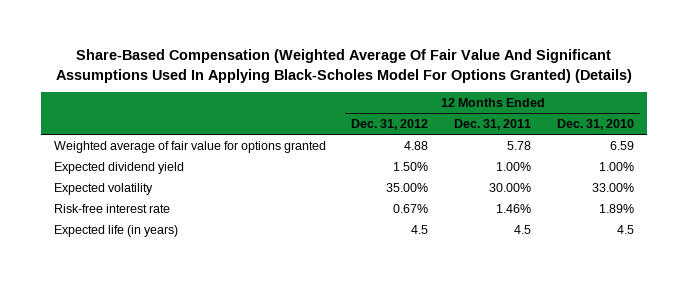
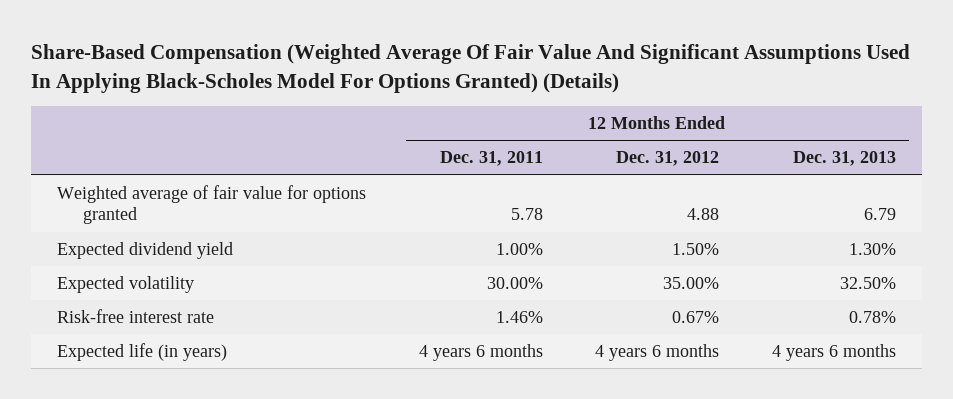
[556,119,634,131] Dec. 31, 2010 -> none
none -> [792,151,896,167] Dec. 31, 2013
[411,224,429,234] 4.5 -> [595,344,720,362] 4 years 6 months
[514,224,532,234] 4.5 -> [418,344,543,362] 4 years 6 months

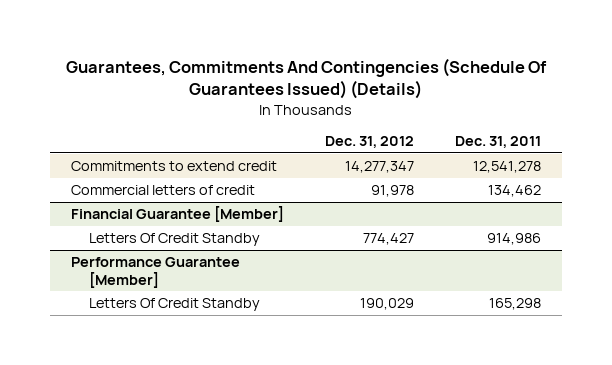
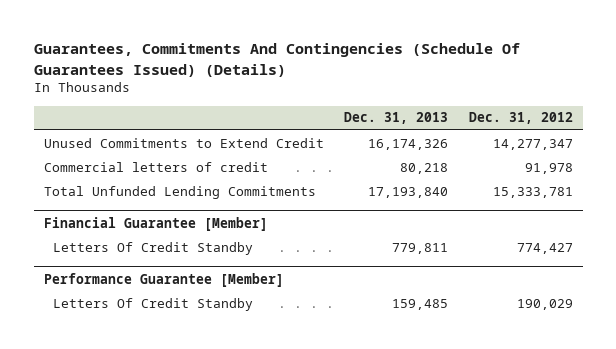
[455,136,542,149] Dec. 31, 2011 -> none
none -> [344,112,449,125] Dec. 31, 2013
[70,161,277,172] Commitments to extend credit -> [43,137,324,148] Unused Commitments to Extend Credit
none -> [43,185,316,199] Total Unfunded Lending Commitments

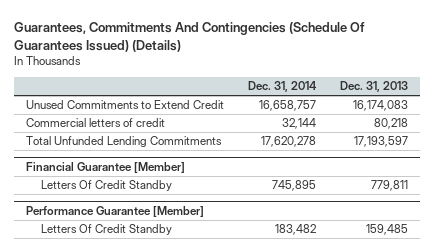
[468,112,573,125] Dec. 31, 2012 -> none
none -> [248,81,318,93] Dec. 31, 2014
[368,138,449,150] 16,174,326 -> [353,100,409,112] 16,174,083
[368,186,449,198] 17,193,840 -> [354,136,409,148] 17,193,597

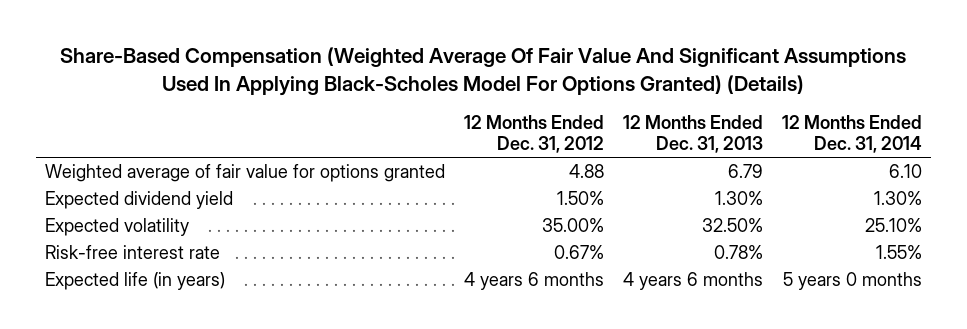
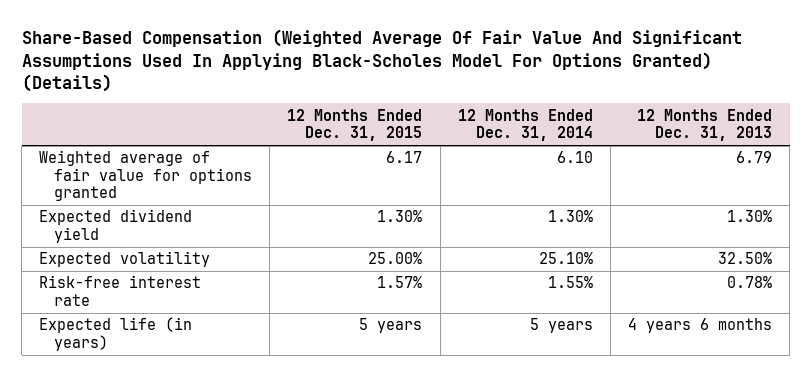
[463,115,604,154] 12 Months Ended Dec. 31, 2012 -> none
none -> [287,108,423,142] 12 Months Ended Dec. 31, 2015
[782,272,922,291] 5 years 0 months -> [529,318,593,334] 5 years

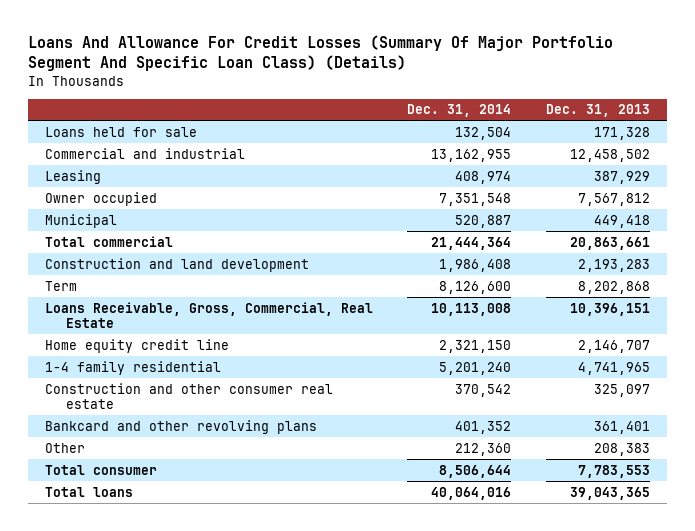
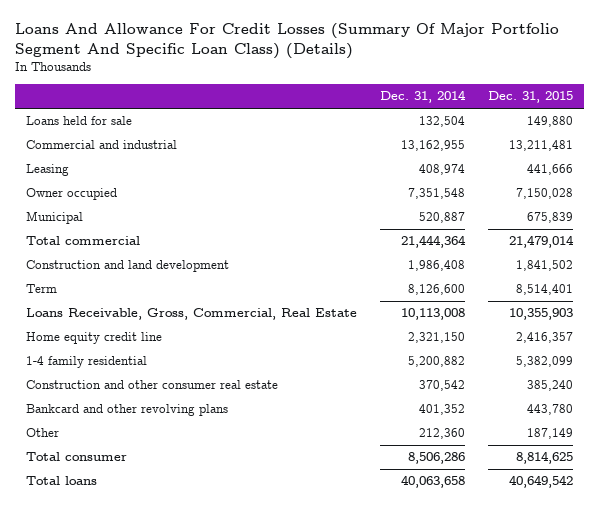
[545,104,650,118] Dec. 31, 2013 -> none
none -> [487,91,573,104] Dec. 31, 2015
[439,361,512,375] 5,201,240 -> [407,356,465,368] 5,200,882
[439,464,512,478] 8,506,644 -> [407,452,465,465] 8,506,286
[431,486,512,500] 40,064,016 -> [400,475,465,489] 40,063,658

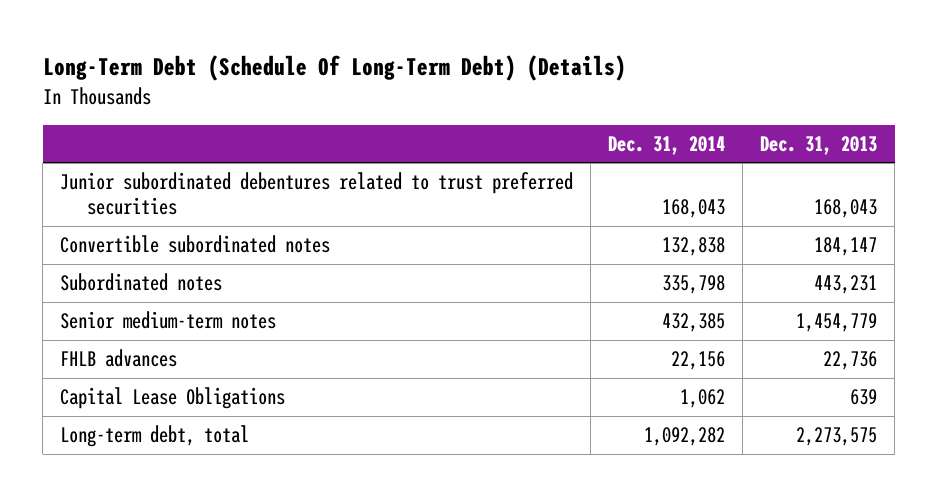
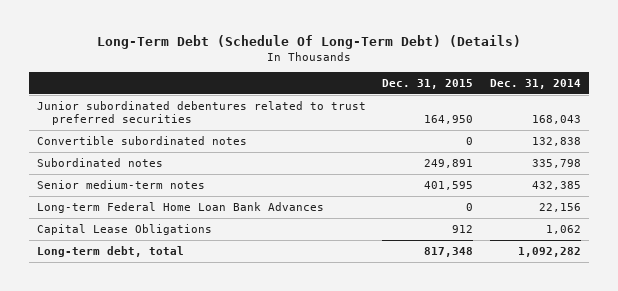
[760,135,878,155] Dec. 31, 2013 -> none
none -> [382,78,474,89] Dec. 31, 2015
[60,349,178,368] FHLB advances -> [36,202,324,214] Long-term Federal Home Loan Bank Advances

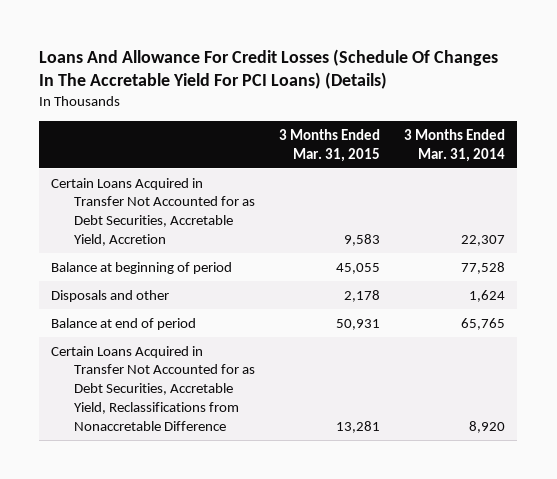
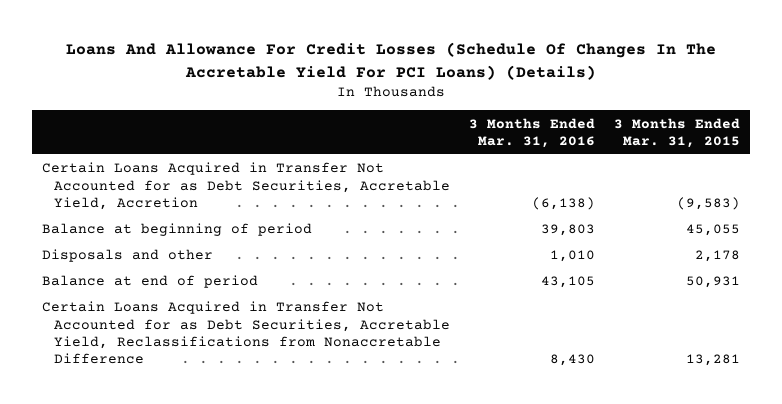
[404,128,506,162] 3 Months Ended Mar. 31, 2014 -> none
none -> [469,117,596,148] 3 Months Ended Mar. 31, 2016
[344,234,381,247] 9,583 -> [677,196,741,210] (9,583)

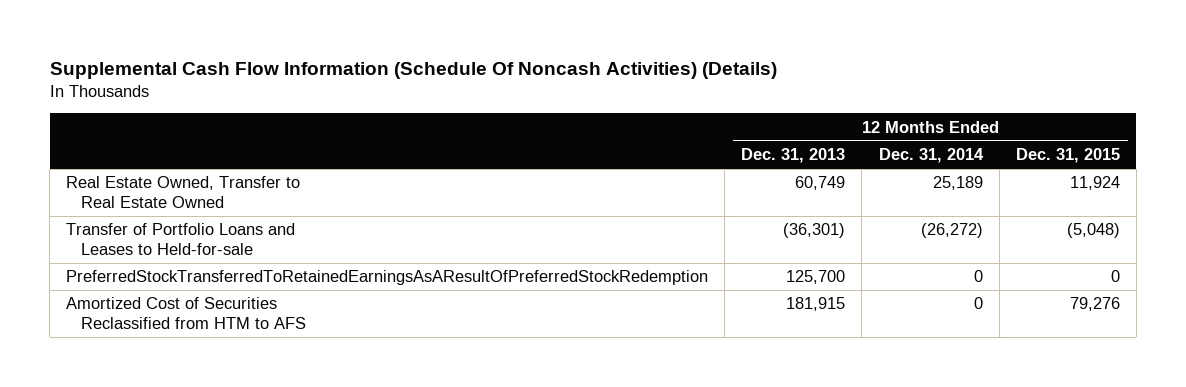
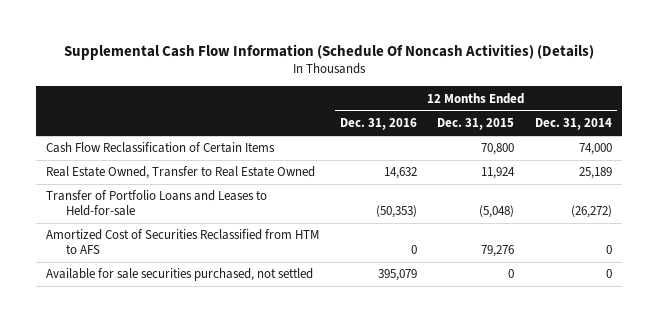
[741,148,846,164] Dec. 31, 2013 -> none
none -> [339,118,417,131] Dec. 31, 2016
none -> [46,142,276,154] Cash Flow Reclassification of Certain Items
[66,270,709,286] PreferredStockTransferredToRetainedEarningsAsAResultOfPreferredStockRedemption -> none
none -> [46,268,314,282] Available for sale securities purchased, not settled

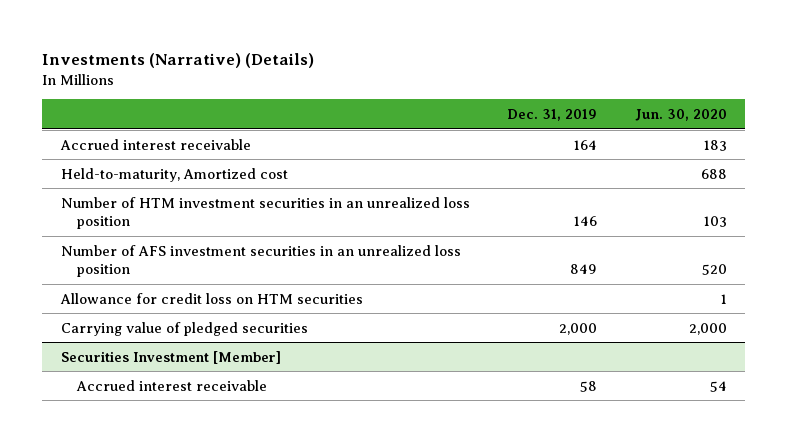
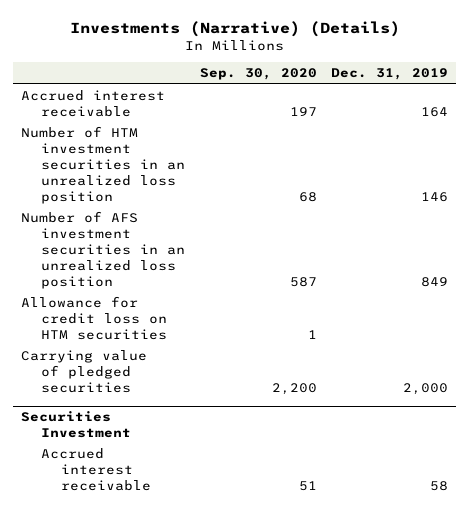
[634,108,727,121] Jun. 30, 2020 -> none
none -> [199,68,317,81] Sep. 30, 2020
[61,167,289,182] Held-to-maturity, Amortized cost -> none
[61,350,282,364] Securities Investment [Member] -> [20,410,131,438] Securities Investment

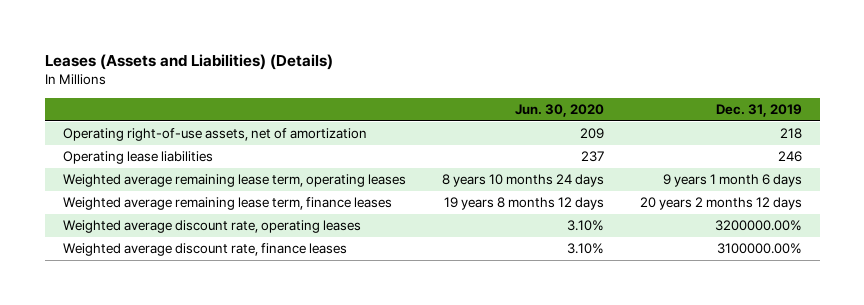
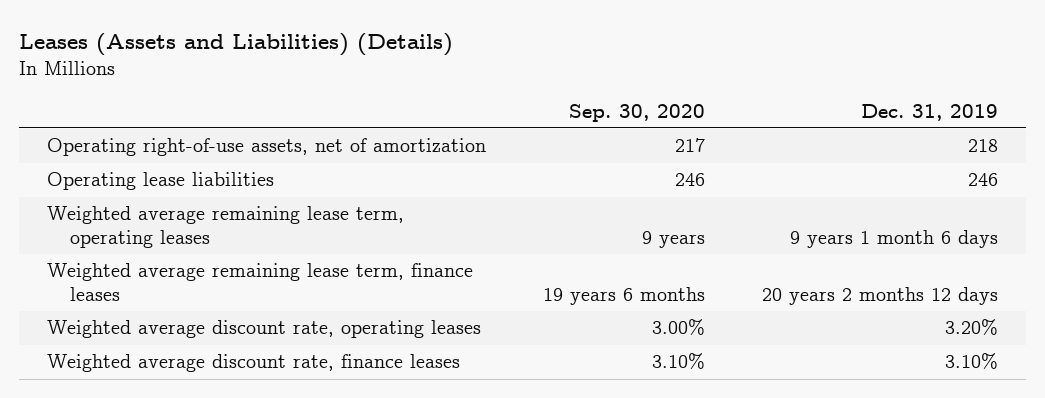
[514,104,604,118] Jun. 30, 2020 -> none
none -> [569,103,706,122] Sep. 30, 2020
[714,220,802,232] 3200000.00% -> [944,319,998,336] 3.20%
[716,243,802,255] 3100000.00% -> [944,353,998,370] 3.10%

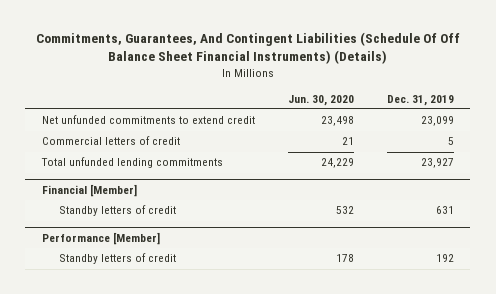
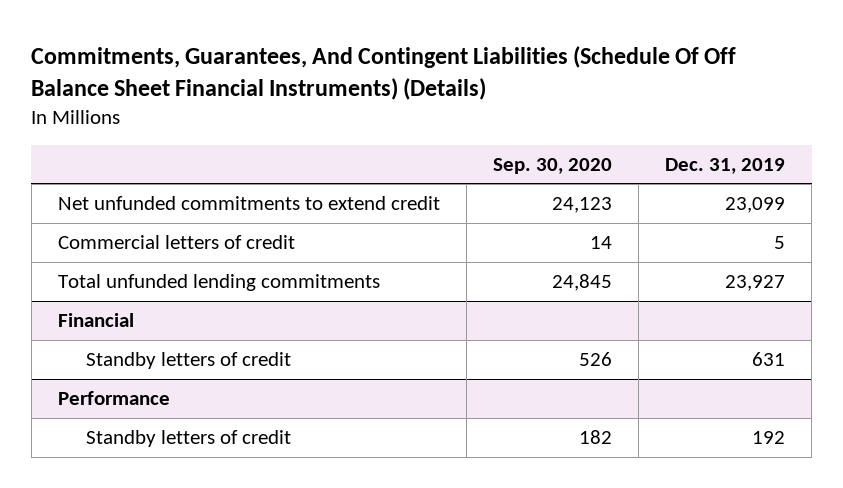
[287,94,354,106] Jun. 30, 2020 -> none
none -> [493,157,613,174] Sep. 30, 2020
[41,184,137,198] Financial [Member] -> [57,313,134,328] Financial
[41,232,160,246] Performance [Member] -> [57,391,170,406] Performance

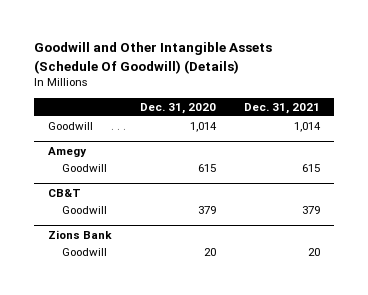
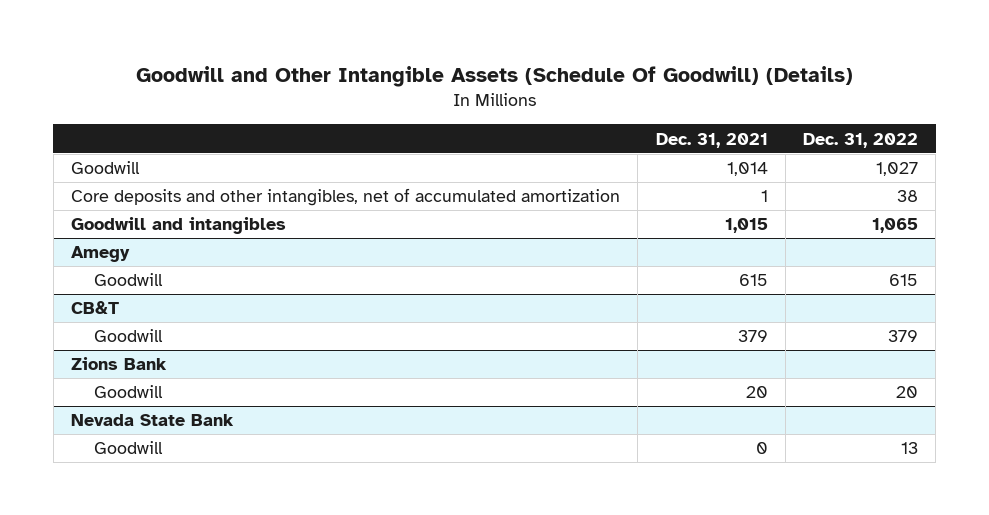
[139,102,216,114] Dec. 31, 2020 -> none
none -> [803,132,919,148] Dec. 31, 2022
none -> [71,188,621,207] Core deposits and other intangibles, net of accumulated amortization
none -> [71,217,287,235] Goodwill and intangibles
none -> [71,414,235,427] Nevada State Bank
none -> [93,441,163,455] Goodwill

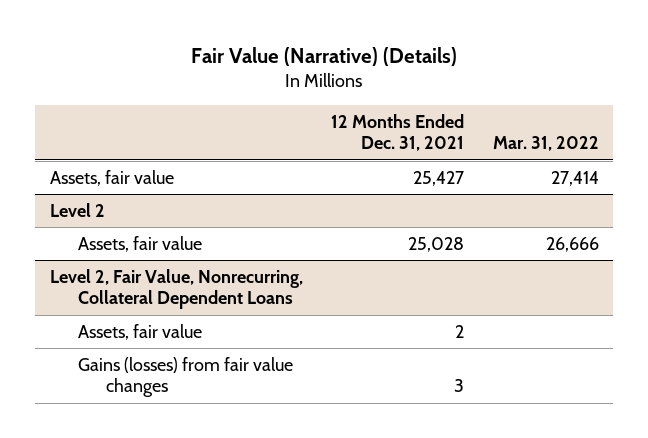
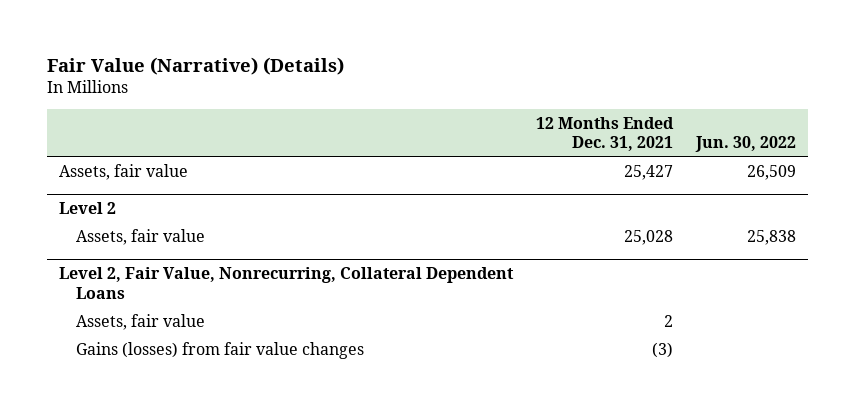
[492,136,599,152] Mar. 31, 2022 -> none
none -> [695,136,797,153] Jun. 30, 2022
[454,379,465,393] 3 -> [652,341,674,358] (3)

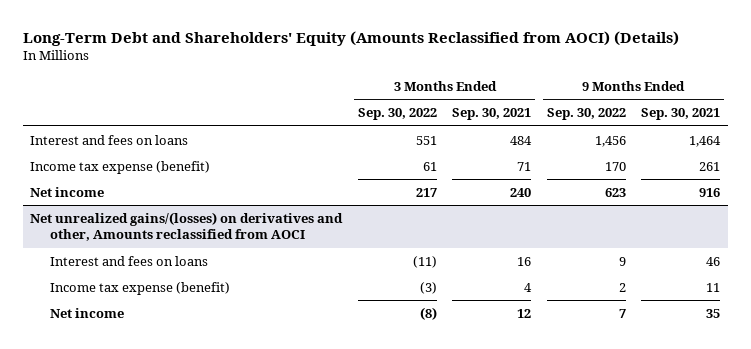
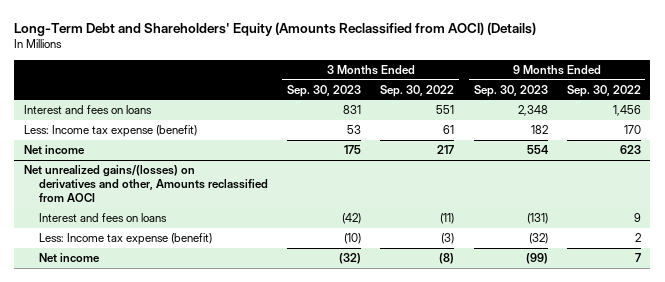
[452,108,532,121] Sep. 30, 2021 -> none
[641,108,721,121] Sep. 30, 2021 -> none
none -> [287,84,362,97] Sep. 30, 2023
none -> [473,84,548,97] Sep. 30, 2023
[30,160,211,174] Income tax expense (benefit) -> [24,125,198,138] Less: Income tax expense (benefit)
[50,281,231,295] Income tax expense (benefit) -> [39,233,213,246] Less: Income tax expense (benefit)

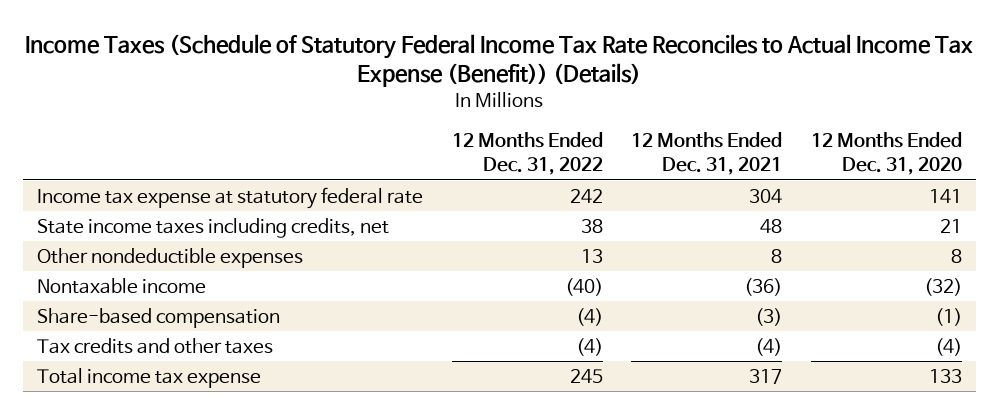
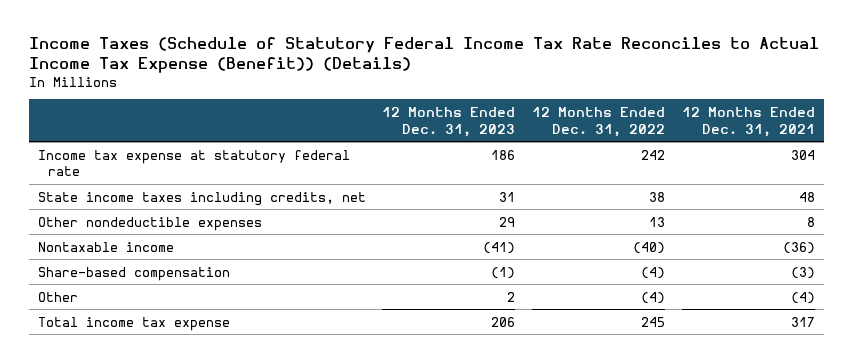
[810,132,962,176] 12 Months Ended Dec. 31, 2020 -> none
none -> [382,106,516,137] 12 Months Ended Dec. 31, 2023
[37,337,274,354] Tax credits and other taxes -> none
none -> [37,291,78,302] Other

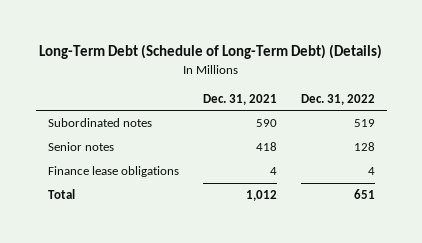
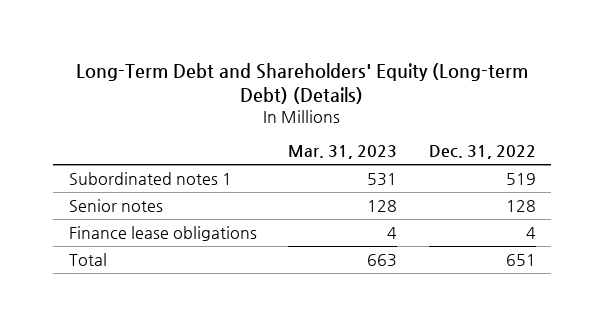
[39,43,383,59] Long-Term Debt (Schedule of Long-Term Debt) (Details) -> [76,63,529,104] Long-Term Debt and Shareholders' Equity (Long-term Debt) (Details)
[202,93,277,105] Dec. 31, 2021 -> none
none -> [288,144,398,159] Mar. 31, 2023
[47,118,152,128] Subordinated notes -> [69,172,233,186] Subordinated notes 1

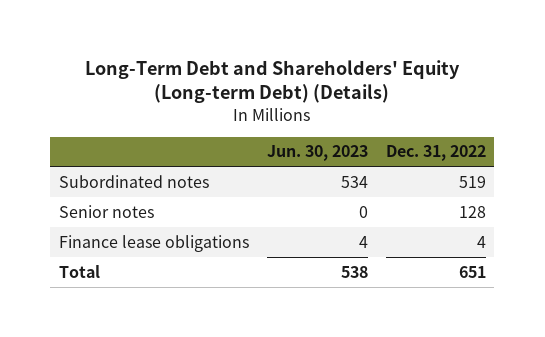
[288,144,398,159] Mar. 31, 2023 -> none
none -> [266,145,368,162] Jun. 30, 2023
[69,172,233,186] Subordinated notes 1 -> [59,174,210,188] Subordinated notes

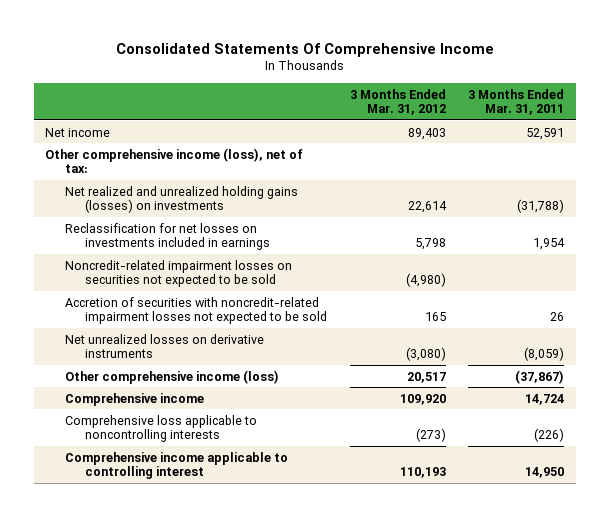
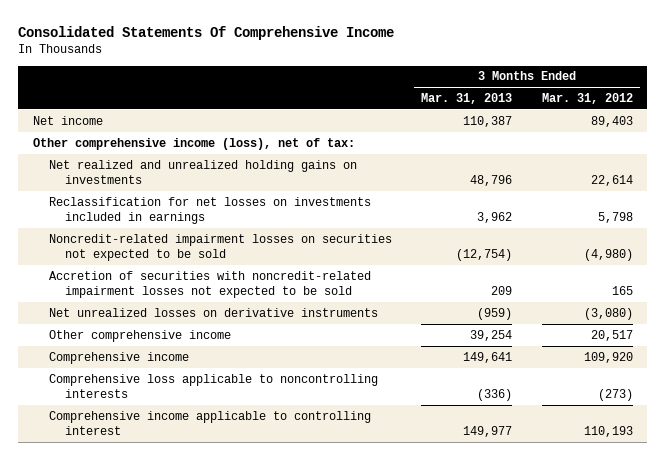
[468,88,565,115] 3 Months Ended Mar. 31, 2011 -> none
none -> [421,93,513,105] Mar. 31, 2013
[65,185,299,213] Net realized and unrealized holding gains (losses) on investments -> [48,159,357,185] Net realized and unrealized holding gains on investments
[65,369,280,384] Other comprehensive income (loss) -> [48,329,231,342] Other comprehensive income

